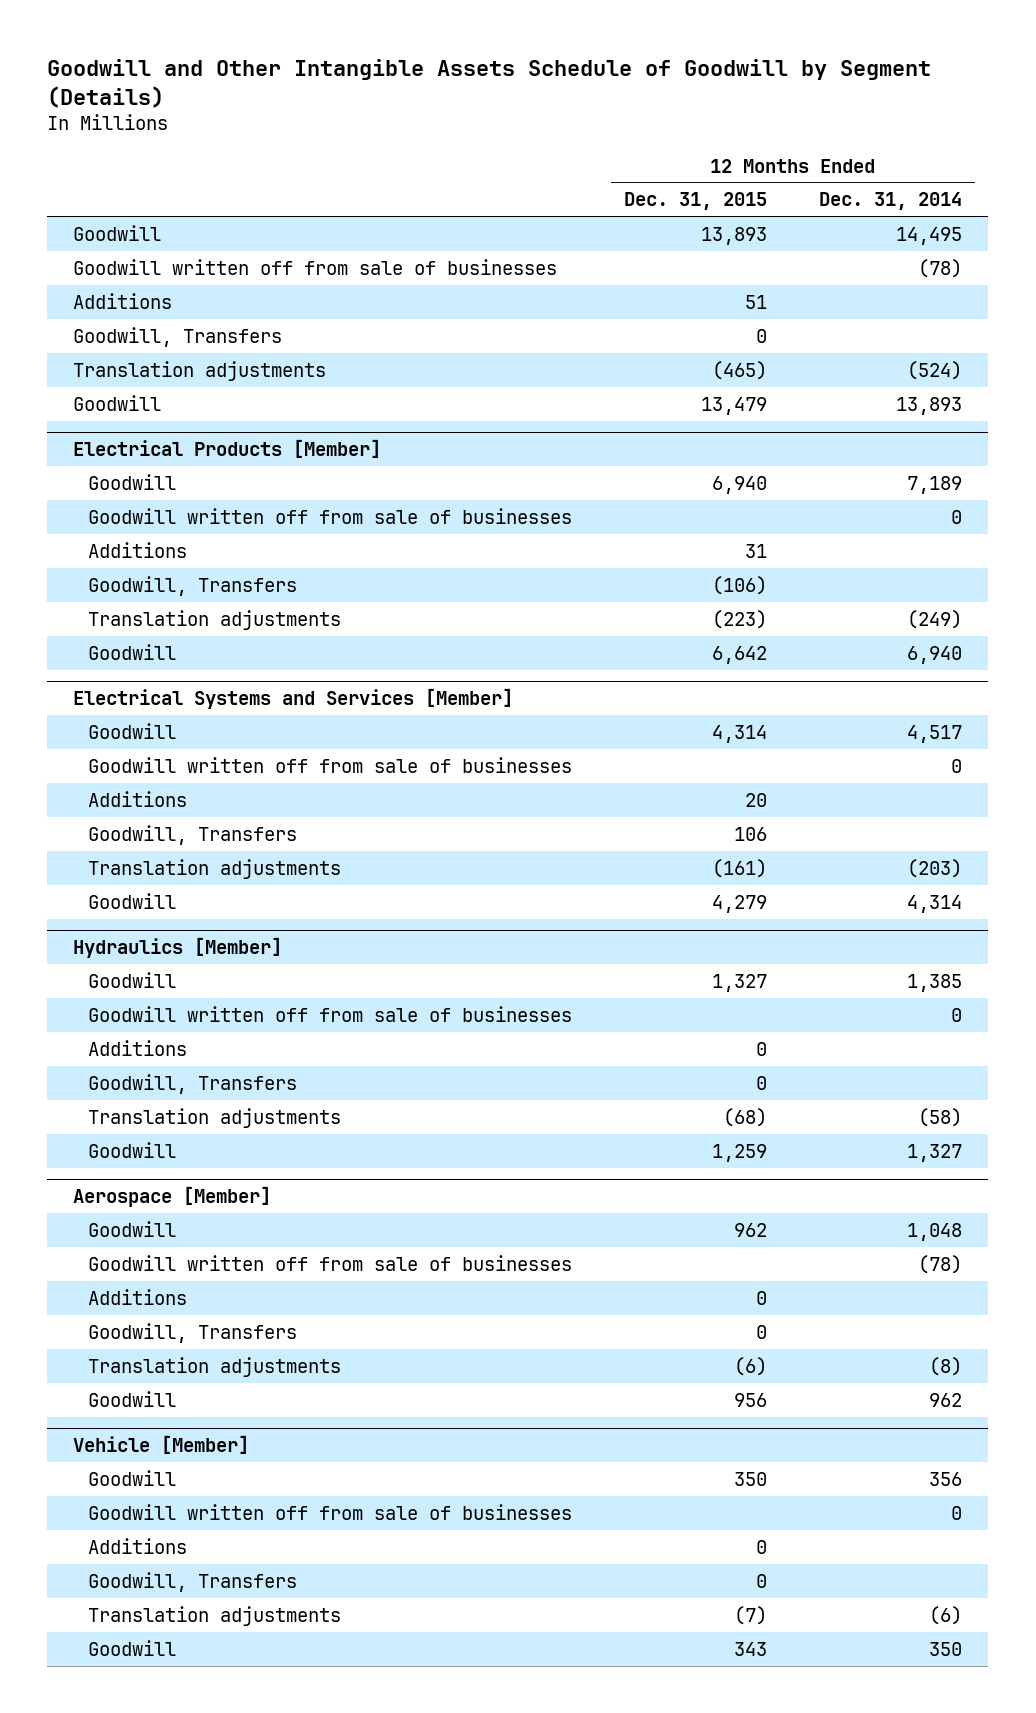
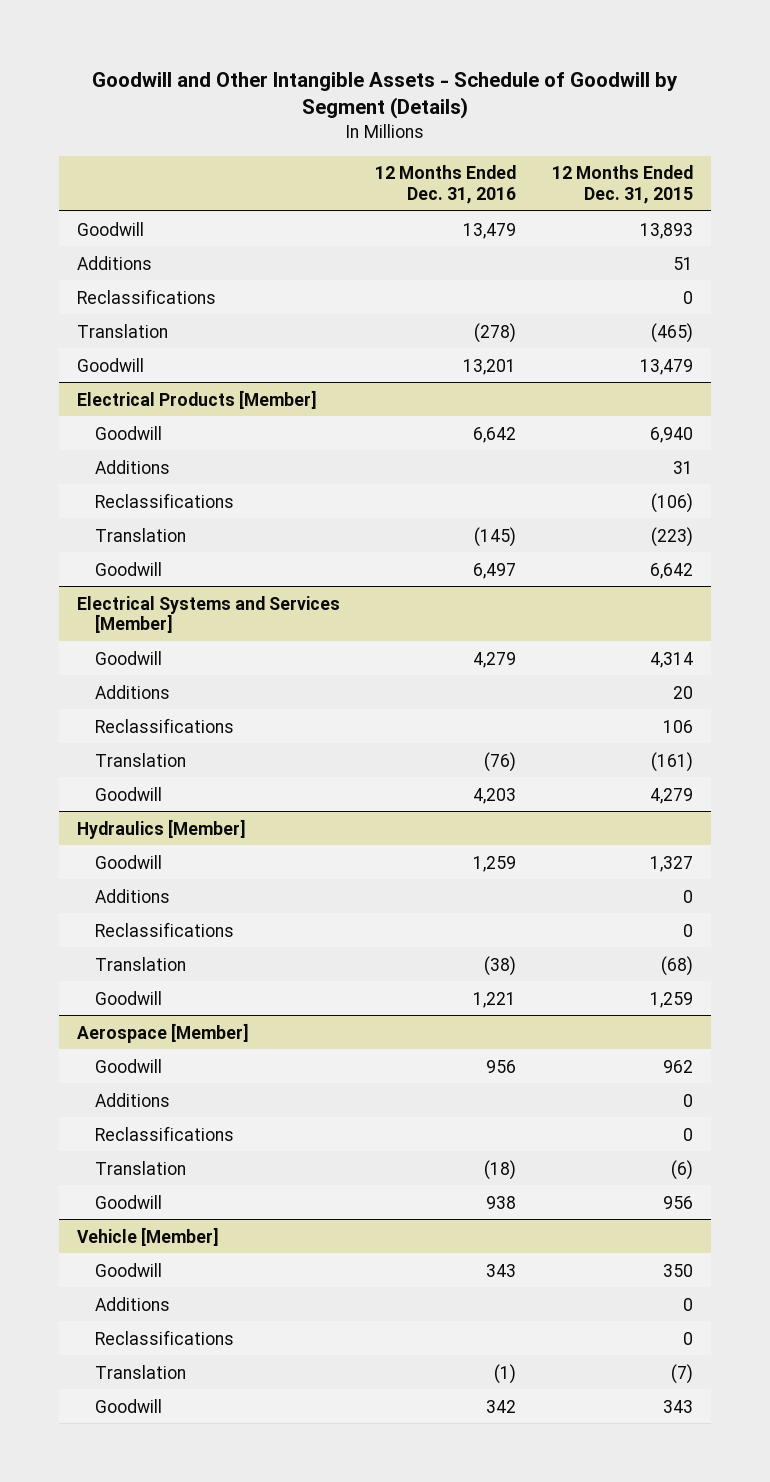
[47,59,932,109] Goodwill and Other Intangible Assets Schedule of Goodwill by Segment (Details) -> [91,71,678,120] Goodwill and Other Intangible Assets - Schedule of Goodwill by Segment (Details)
[819,192,963,211] Dec. 31, 2014 -> none
none -> [375,165,517,204] 12 Months Ended Dec. 31, 2016
[73,258,558,275] Goodwill written off from sale of businesses -> none
[73,326,283,347] Goodwill, Transfers -> [77,288,217,304] Reclassifications
[73,360,327,381] Translation adjustments -> [77,323,169,338] Translation
[87,507,572,524] Goodwill written off from sale of businesses -> none
[87,575,297,596] Goodwill, Transfers -> [94,492,234,508] Reclassifications
[87,609,341,630] Translation adjustments -> [94,527,186,542] Translation
[87,756,572,773] Goodwill written off from sale of businesses -> none
[87,824,297,845] Goodwill, Transfers -> [94,717,234,733] Reclassifications
[87,858,341,879] Translation adjustments -> [94,752,186,767] Translation
[87,1005,572,1022] Goodwill written off from sale of businesses -> none
[87,1073,297,1094] Goodwill, Transfers -> [94,921,234,937] Reclassifications
[87,1107,341,1128] Translation adjustments -> [94,956,186,971] Translation
[87,1254,572,1271] Goodwill written off from sale of businesses -> none
[87,1322,297,1343] Goodwill, Transfers -> [94,1125,234,1141] Reclassifications
[87,1356,341,1377] Translation adjustments -> [94,1160,186,1175] Translation
[87,1503,572,1520] Goodwill written off from sale of businesses -> none
[87,1571,297,1592] Goodwill, Transfers -> [94,1329,234,1345] Reclassifications
[87,1605,341,1626] Translation adjustments -> [94,1364,186,1379] Translation

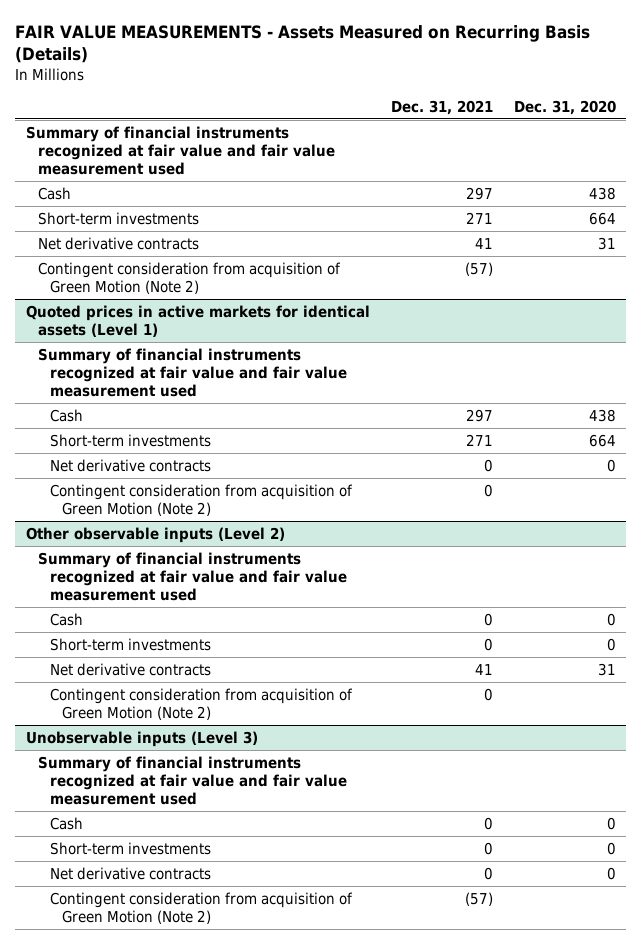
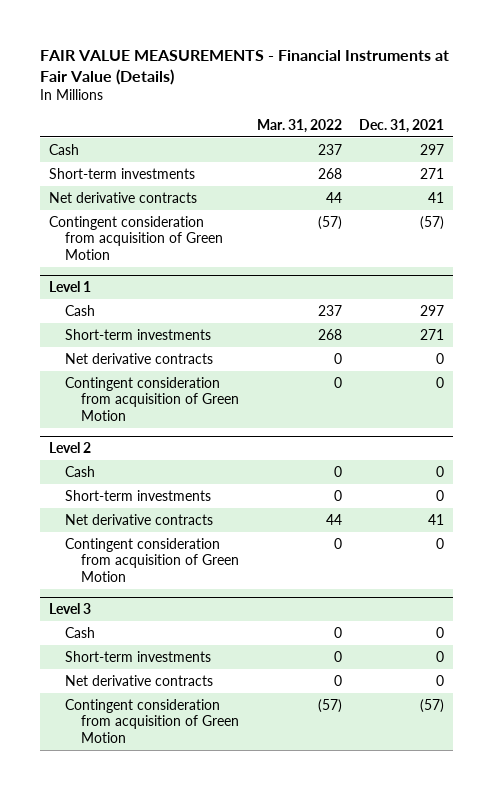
[15,24,591,64] FAIR VALUE MEASUREMENTS - Assets Measured on Recurring Basis (Details) -> [39,49,449,85] FAIR VALUE MEASUREMENTS - Financial Instruments at Fair Value (Details)
[513,99,616,115] Dec. 31, 2020 -> none
none -> [256,118,342,133] Mar. 31, 2022
[25,125,336,176] Summary of financial instruments recognized at fair value and fair value measurement used -> none
[38,347,348,398] Summary of financial instruments recognized at fair value and fair value measurement used -> none
[38,261,342,294] Contingent consideration from acquisition of Green Motion (Note 2) -> [48,215,223,261] Contingent consideration from acquisition of Green Motion
[25,304,370,337] Quoted prices in active markets for identical assets (Level 1) -> [48,281,91,293] Level 1
[38,551,348,602] Summary of financial instruments recognized at fair value and fair value measurement used -> none
[50,483,354,516] Contingent consideration from acquisition of Green Motion (Note 2) -> [64,376,239,422] Contingent consideration from acquisition of Green Motion
[25,526,285,543] Other observable inputs (Level 2) -> [48,442,91,454] Level 2
[38,755,348,806] Summary of financial instruments recognized at fair value and fair value measurement used -> none
[50,687,354,720] Contingent consideration from acquisition of Green Motion (Note 2) -> [64,537,239,583] Contingent consideration from acquisition of Green Motion
[25,730,258,747] Unobservable inputs (Level 3) -> [48,603,91,615] Level 3
[50,891,354,924] Contingent consideration from acquisition of Green Motion (Note 2) -> [64,698,239,744] Contingent consideration from acquisition of Green Motion

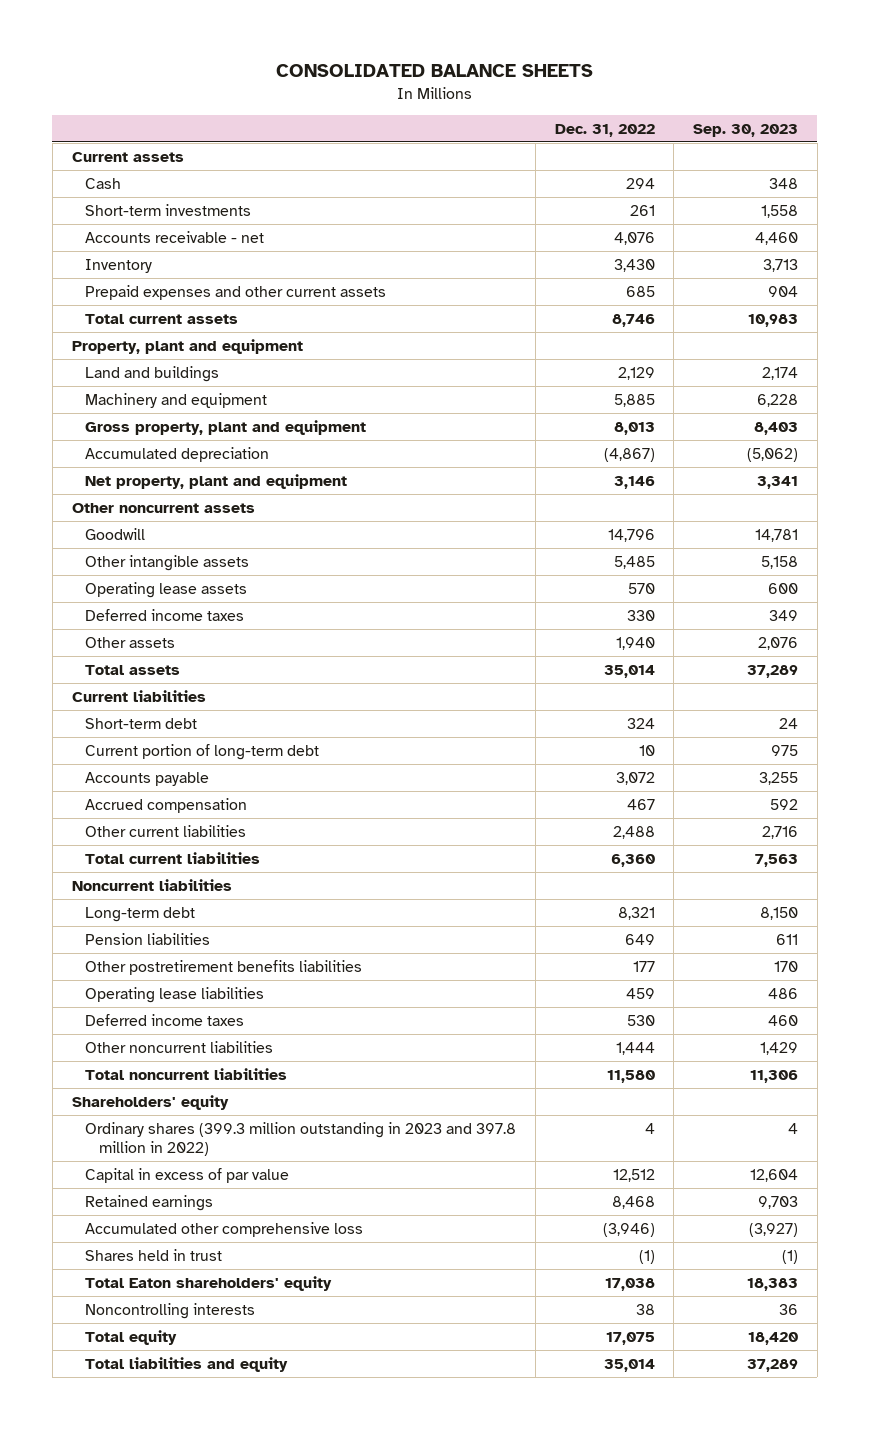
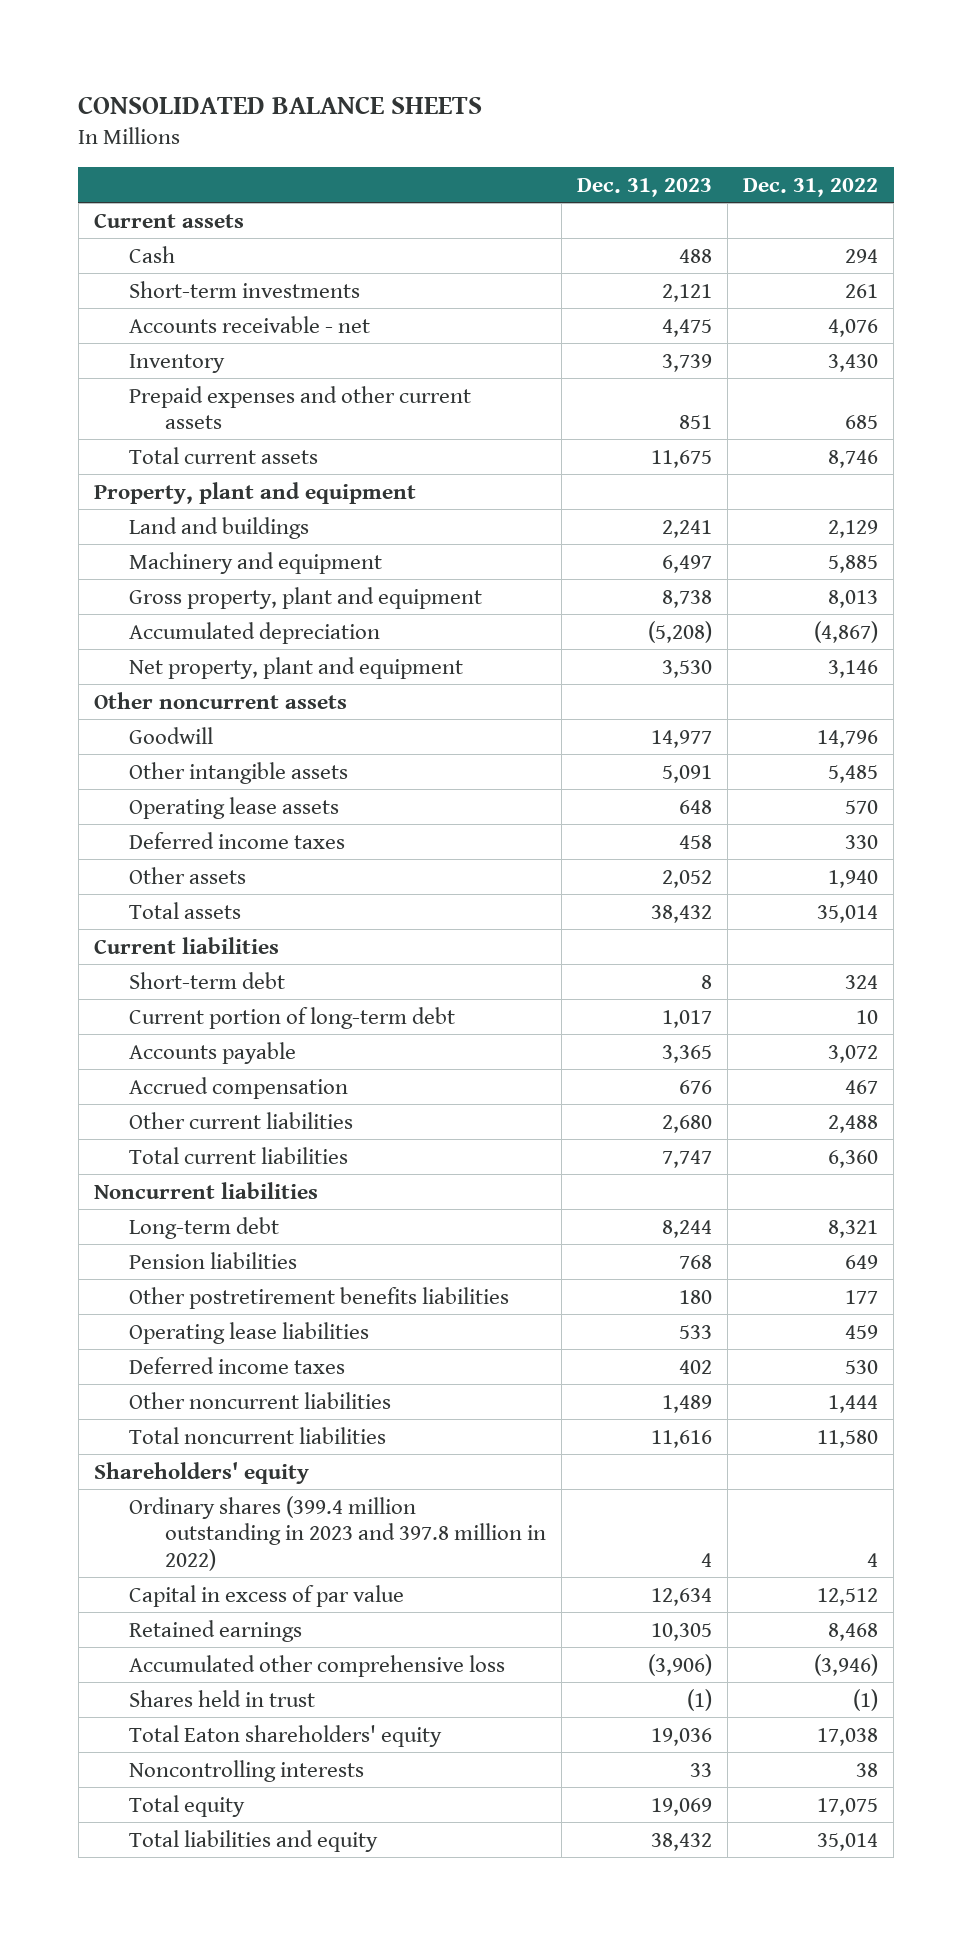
[693,123,799,137] Sep. 30, 2023 -> none
none -> [577,177,713,197] Dec. 31, 2023
[85,1121,517,1156] Ordinary shares (399.3 million outstanding in 2023 and 397.8 million in 2022) -> [129,1495,547,1571] Ordinary shares (399.4 million outstanding in 2023 and 397.8 million in 2022)

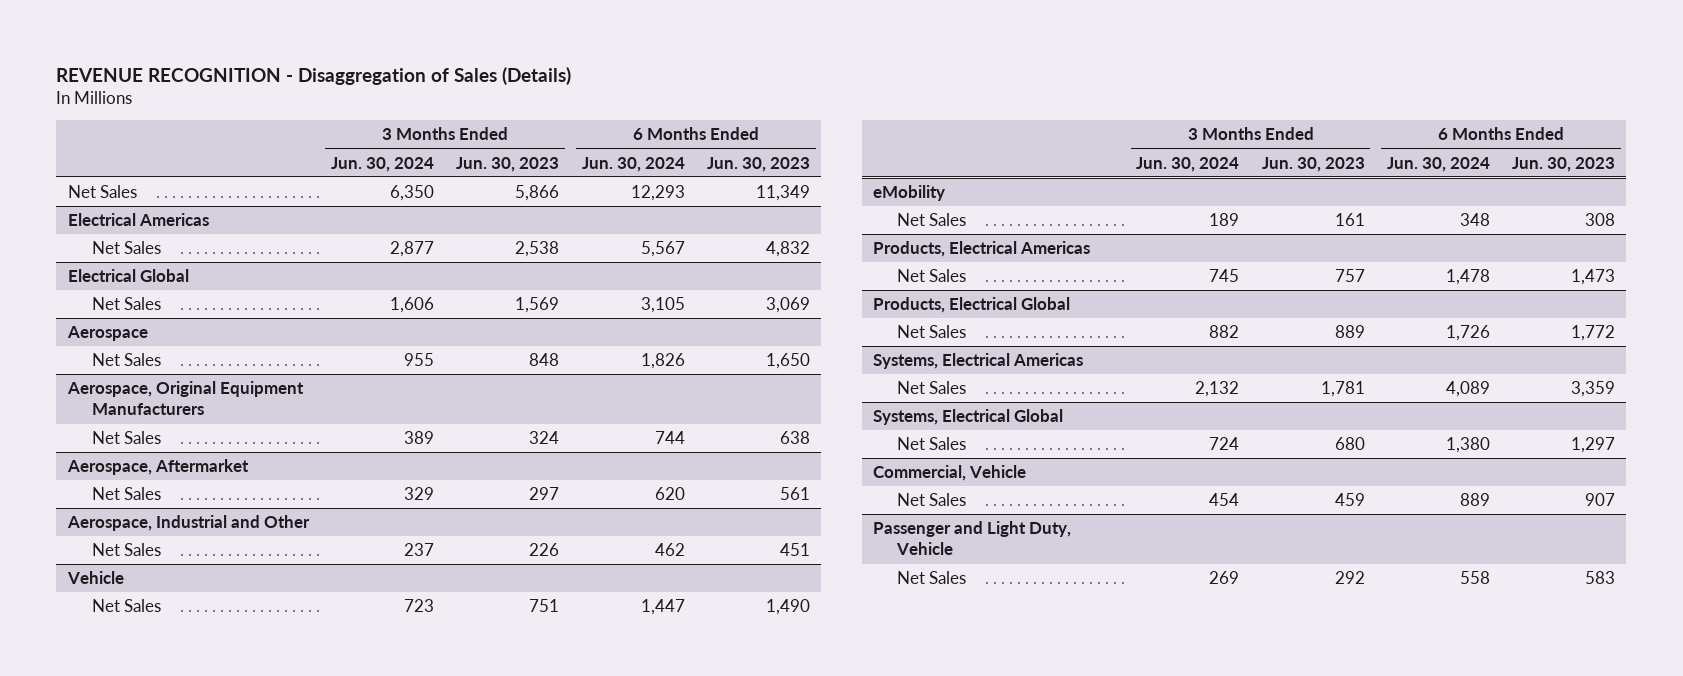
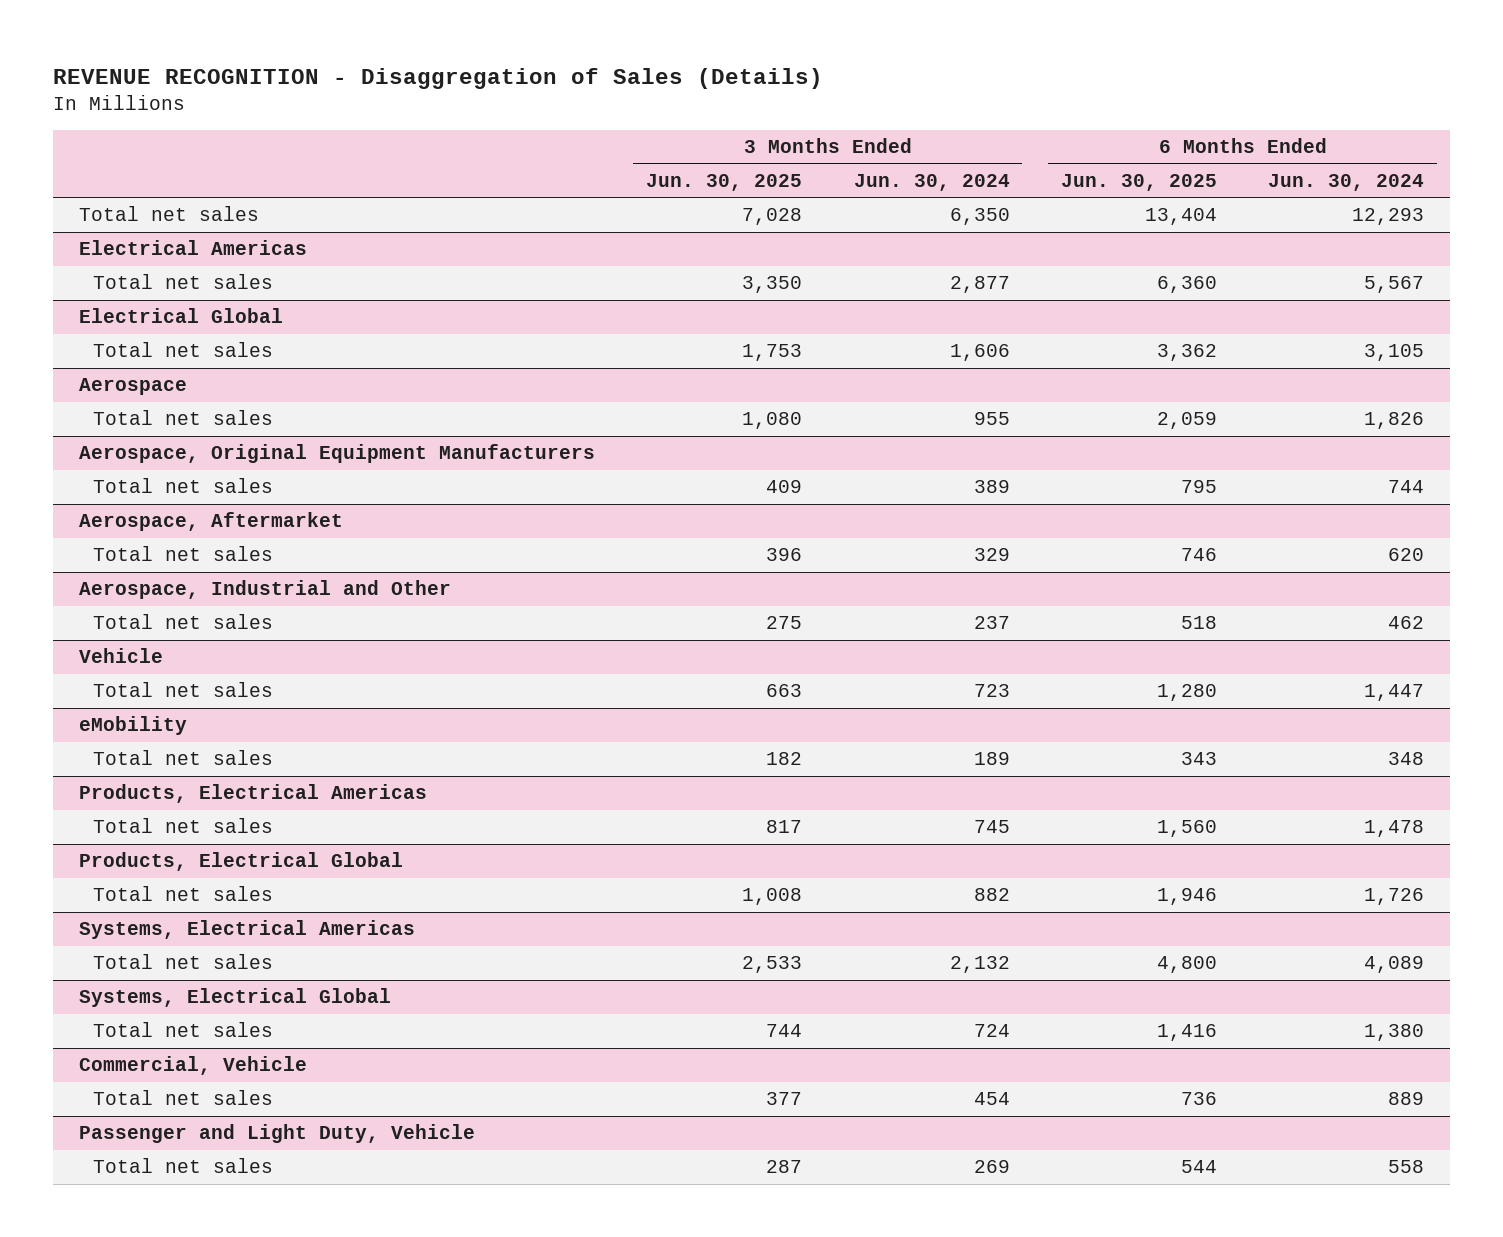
[456,156,560,172] Jun. 30, 2023 -> none
[706,156,810,172] Jun. 30, 2023 -> none
none -> [646,173,803,191] Jun. 30, 2025
none -> [1060,173,1217,191] Jun. 30, 2025
[67,185,137,199] Net Sales -> [78,206,259,222] Total net sales
[91,241,161,255] Net Sales -> [93,274,274,290] Total net sales
[91,297,161,311] Net Sales -> [93,342,274,358] Total net sales
[91,353,161,367] Net Sales -> [93,410,274,426] Total net sales
[91,431,161,445] Net Sales -> [93,478,274,494] Total net sales
[91,487,161,501] Net Sales -> [93,546,274,562] Total net sales
[91,543,161,557] Net Sales -> [93,614,274,630] Total net sales
[91,599,161,613] Net Sales -> [93,682,274,698] Total net sales
[896,213,966,227] Net Sales -> [93,750,274,766] Total net sales
[896,269,966,283] Net Sales -> [93,818,274,834] Total net sales
[896,325,966,339] Net Sales -> [93,886,274,902] Total net sales
[896,381,966,395] Net Sales -> [93,954,274,970] Total net sales
[896,437,966,451] Net Sales -> [93,1022,274,1038] Total net sales
[896,493,966,507] Net Sales -> [93,1090,274,1106] Total net sales
[896,571,966,585] Net Sales -> [93,1158,274,1174] Total net sales

